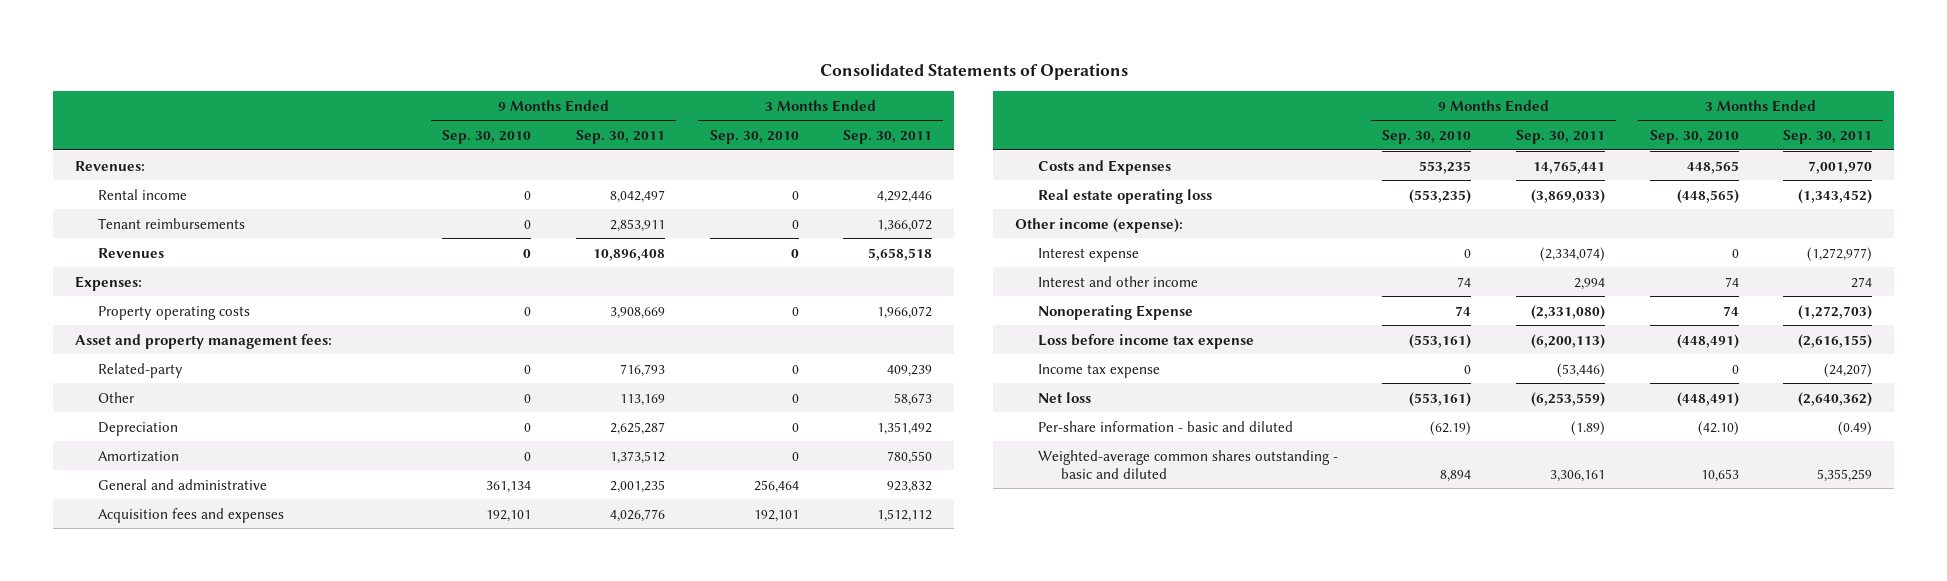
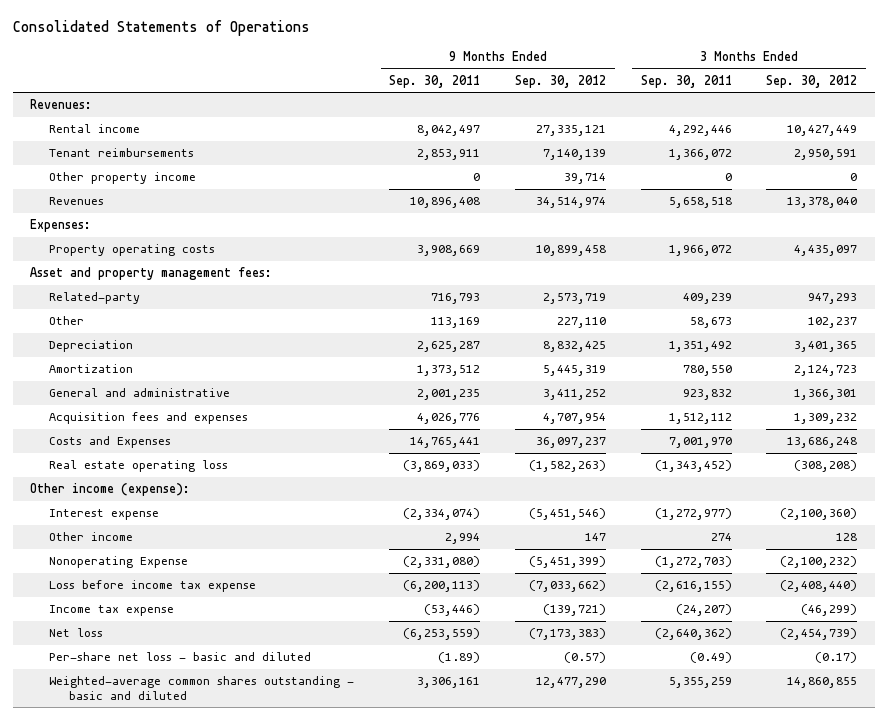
[442,130,532,145] Sep. 30, 2010 -> none
[709,130,799,145] Sep. 30, 2010 -> none
none -> [514,74,606,88] Sep. 30, 2012
none -> [766,74,858,88] Sep. 30, 2012
none -> [49,172,197,185] Other property income
[1037,275,1198,287] Interest and other income -> [49,532,134,542] Other income
[1037,420,1293,432] Per-share information - basic and diluted -> [49,652,312,662] Per-share net loss - basic and diluted

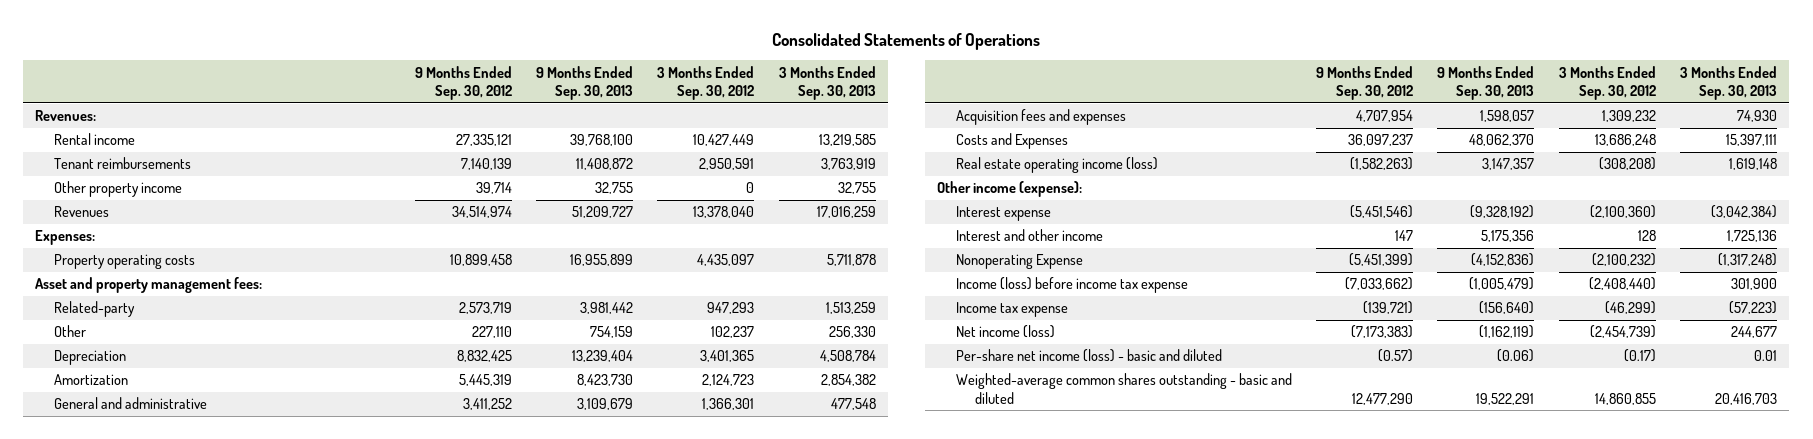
[389,74,481,88] Sep. 30, 2011 -> none
[640,74,732,88] Sep. 30, 2011 -> none
none -> [536,65,634,101] 9 Months Ended Sep. 30, 2013
none -> [778,65,876,101] 3 Months Ended Sep. 30, 2013
[49,460,229,473] Real estate operating loss -> [955,157,1158,174] Real estate operating income (loss)
[49,532,134,542] Other income -> [955,229,1103,242] Interest and other income
[49,580,257,593] Loss before income tax expense -> [955,277,1188,294] Income (loss) before income tax expense
[49,628,104,638] Net loss -> [955,325,1055,339] Net income (loss)
[49,652,312,662] Per-share net loss - basic and diluted -> [955,349,1222,363] Per-share net income (loss) - basic and diluted

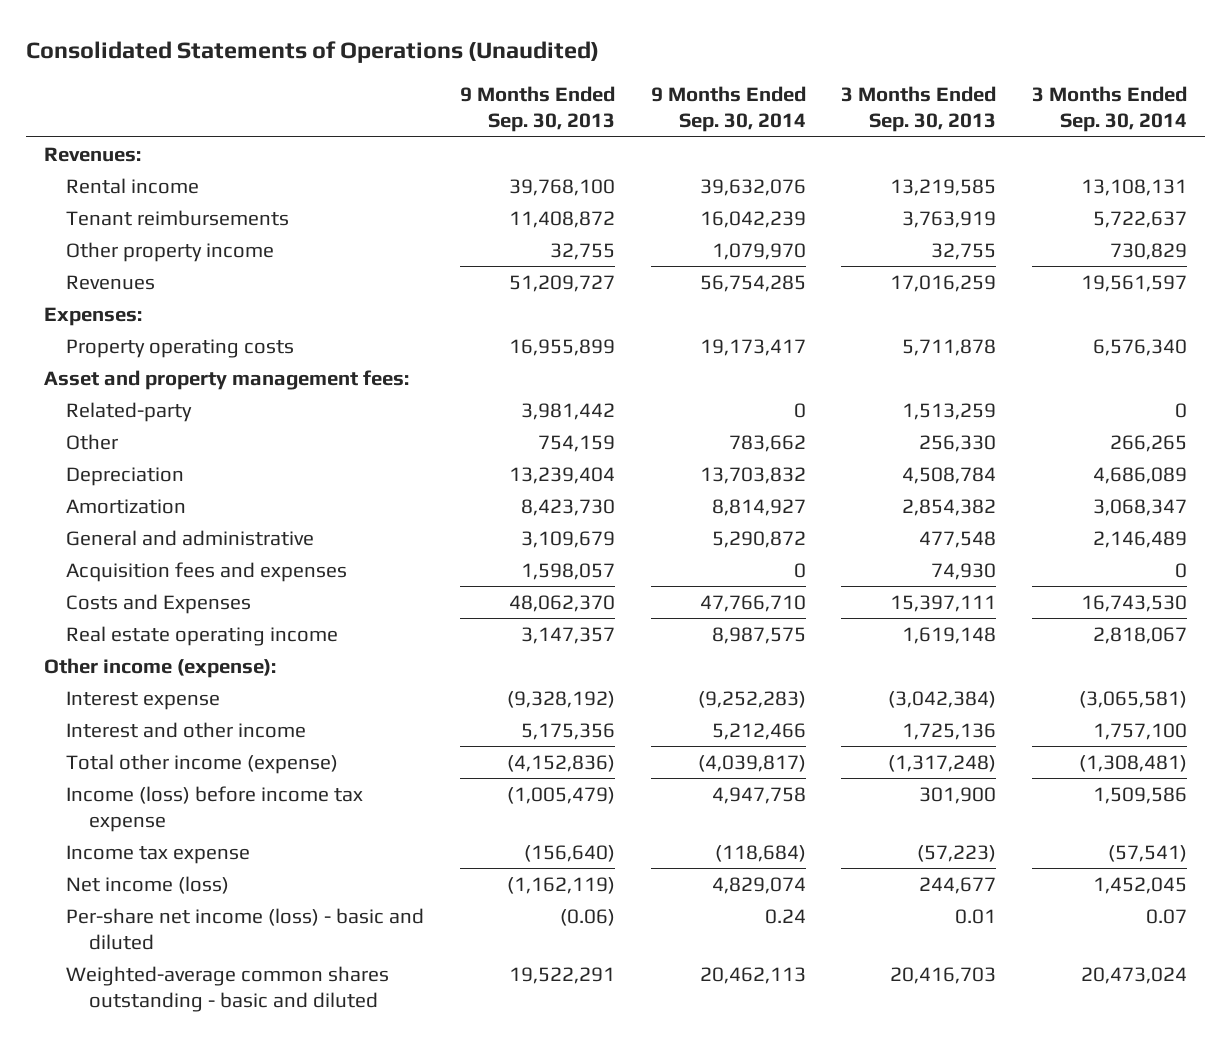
[772,32,1041,50] Consolidated Statements of Operations -> [26,41,600,64] Consolidated Statements of Operations (Unaudited)
[414,65,512,101] 9 Months Ended Sep. 30, 2012 -> none
[657,65,755,101] 3 Months Ended Sep. 30, 2012 -> none
none -> [650,86,806,133] 9 Months Ended Sep. 30, 2014
none -> [1031,86,1187,133] 3 Months Ended Sep. 30, 2014
[955,157,1158,174] Real estate operating income (loss) -> [66,625,339,646] Real estate operating income
[955,254,1083,270] Nonoperating Expense -> [66,753,339,774] Total other income (expense)

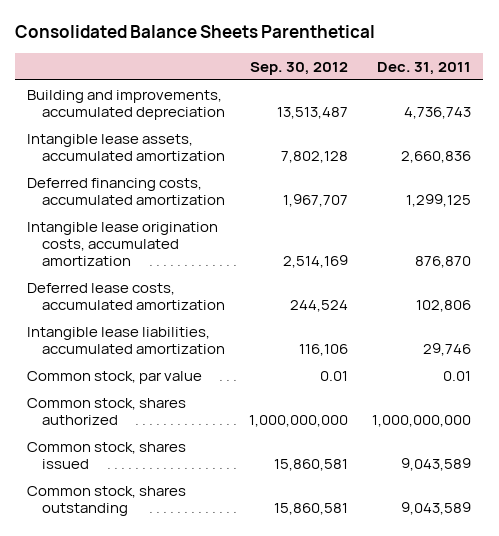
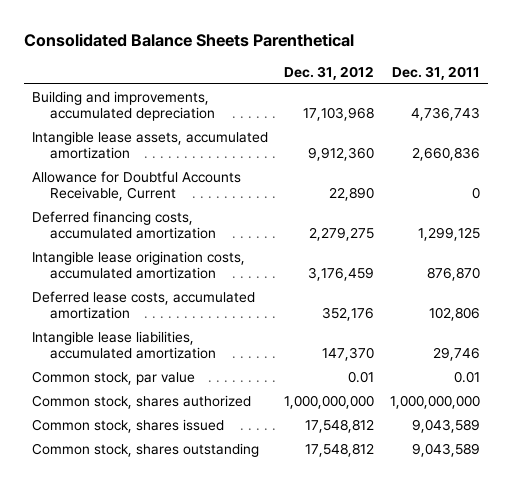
[250,61,349,75] Sep. 30, 2012 -> none
none -> [284,65,375,80] Dec. 31, 2012
none -> [31,170,241,202] Allowance for Doubtful Accounts Receivable, Current

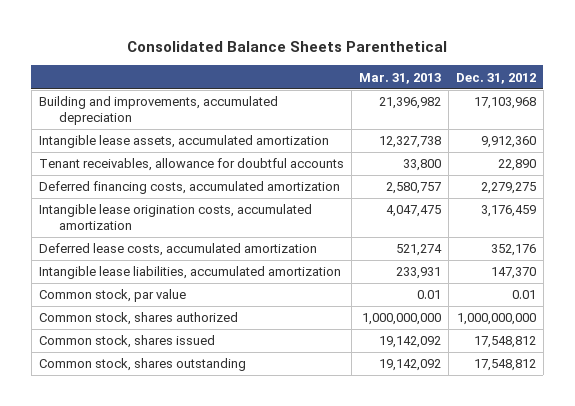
[392,65,481,80] Dec. 31, 2011 -> none
none -> [358,72,441,84] Mar. 31, 2013
[31,170,241,202] Allowance for Doubtful Accounts Receivable, Current -> [38,158,344,172] Tenant receivables, allowance for doubtful accounts

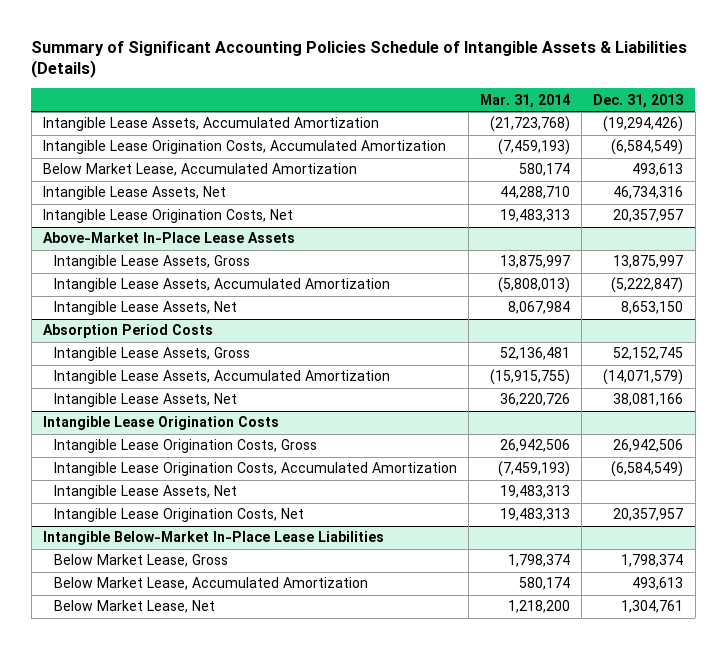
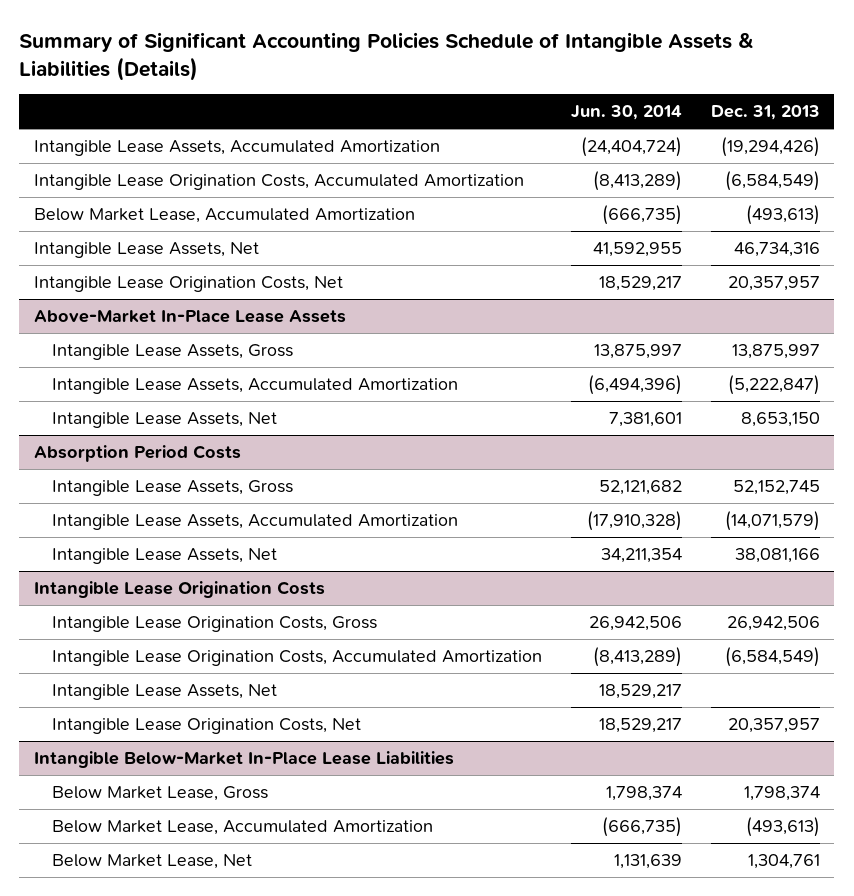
[480,93,571,108] Mar. 31, 2014 -> none
none -> [571,105,683,121] Jun. 30, 2014
[632,163,684,177] 493,613 -> [745,205,820,226] (493,613)
[632,577,684,591] 493,613 -> [745,817,820,838] (493,613)

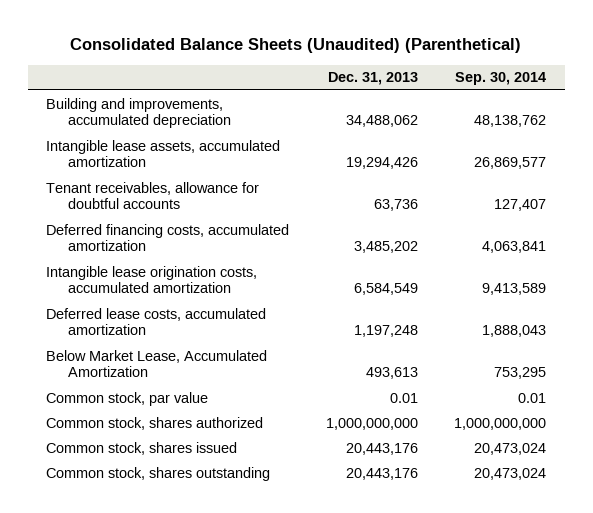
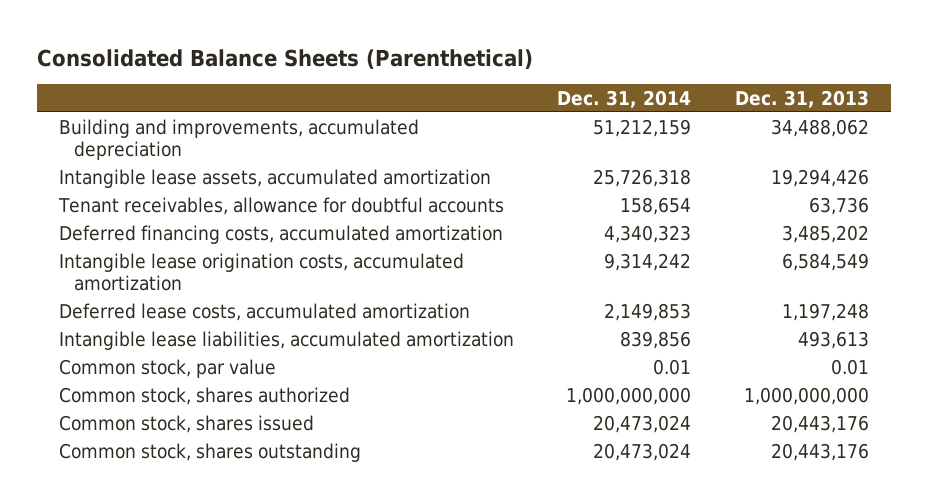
[70,38,522,54] Consolidated Balance Sheets (Unaudited) (Parenthetical) -> [36,48,533,69] Consolidated Balance Sheets (Parenthetical)
[455,72,547,86] Sep. 30, 2014 -> none
none -> [557,89,692,108] Dec. 31, 2014
[46,349,268,378] Below Market Lease, Accumulated Amortization -> [58,330,514,350] Intangible lease liabilities, accumulated amortization

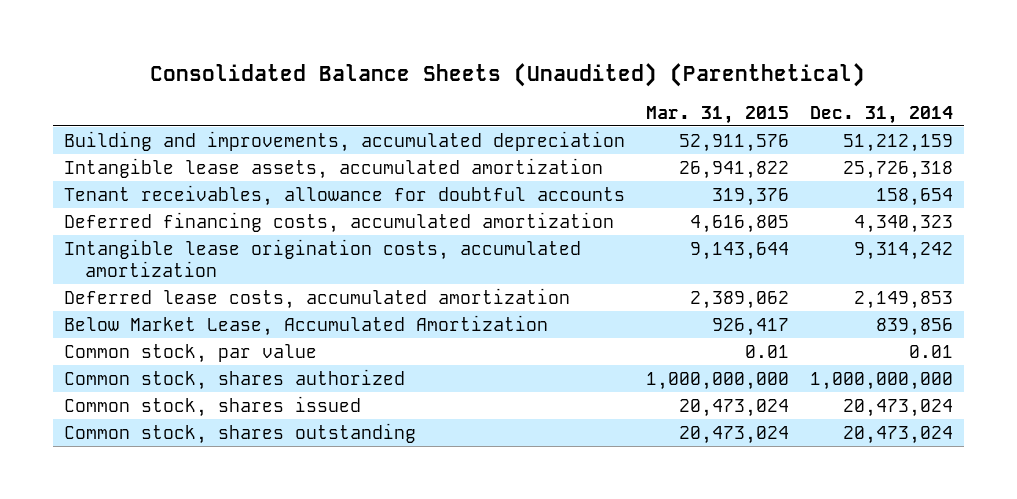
[36,48,533,69] Consolidated Balance Sheets (Parenthetical) -> [150,63,866,88] Consolidated Balance Sheets (Unaudited) (Parenthetical)
[735,89,870,108] Dec. 31, 2013 -> none
none -> [645,105,789,124] Mar. 31, 2015
[58,330,514,350] Intangible lease liabilities, accumulated amortization -> [63,314,548,336] Below Market Lease, Accumulated Amortization

